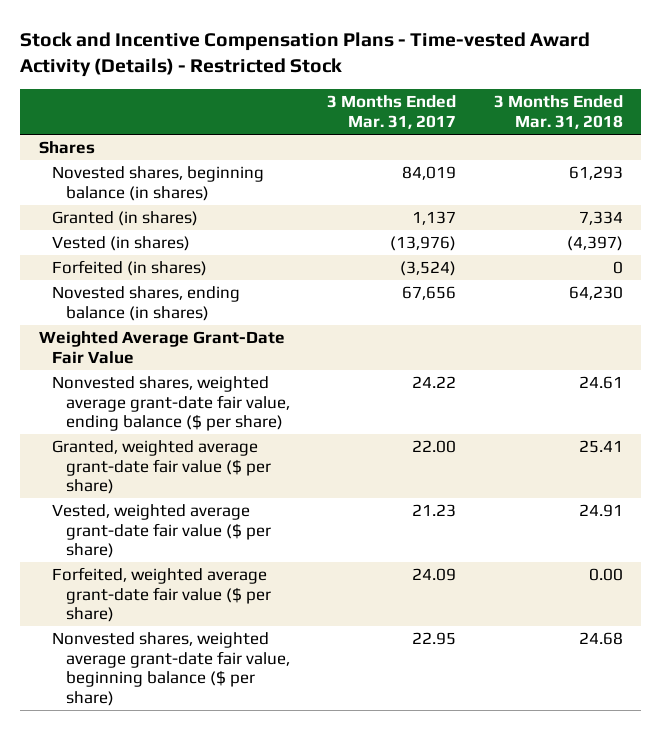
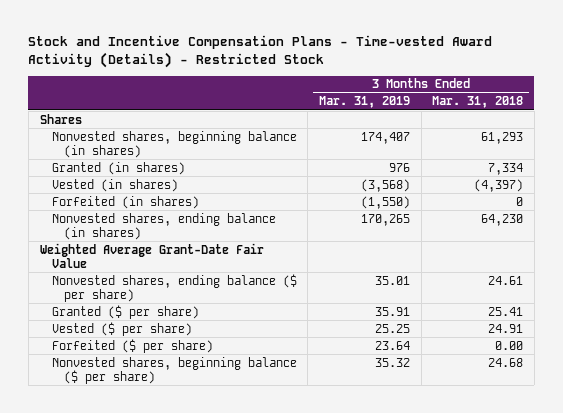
[327,95,457,129] 3 Months Ended Mar. 31, 2017 -> none
none -> [318,96,410,109] Mar. 31, 2019
[52,166,265,201] Novested shares, beginning balance (in shares) -> [51,130,297,158] Nonvested shares, beginning balance (in shares)
[52,286,241,321] Novested shares, ending balance (in shares) -> [51,212,276,240] Nonvested shares, ending balance (in shares)
[52,376,290,432] Nonvested shares, weighted average grant-date fair value, ending balance ($ per share) -> [51,273,297,302] Nonvested shares, ending balance ($ per share)
[52,440,271,495] Granted, weighted average grant-date fair value ($ per share) -> [51,304,199,319] Granted ($ per share)
[52,504,271,559] Vested, weighted average grant-date fair value ($ per share) -> [51,321,192,336] Vested ($ per share)
[52,567,271,623] Forfeited, weighted average grant-date fair value ($ per share) -> [51,338,213,353] Forfeited ($ per share)
[52,632,290,706] Nonvested shares, weighted average grant-date fair value, beginning balance ($ per share) -> [51,356,297,384] Nonvested shares, beginning balance ($ per share)

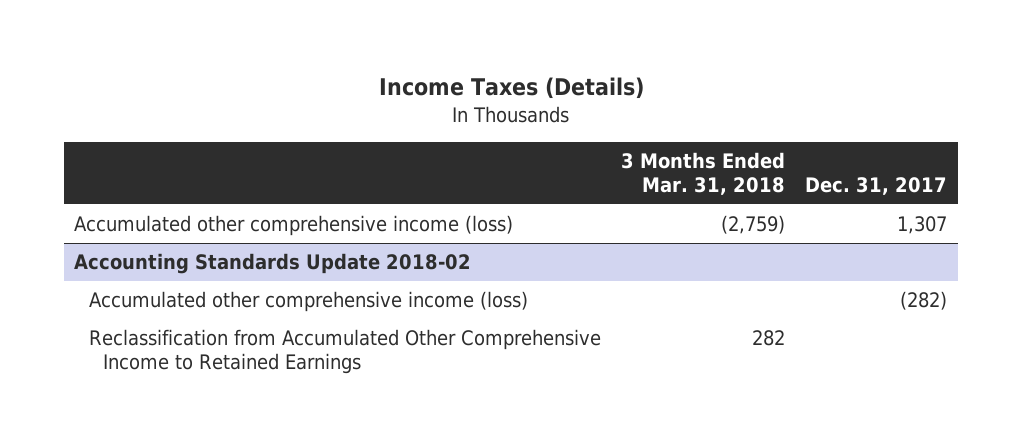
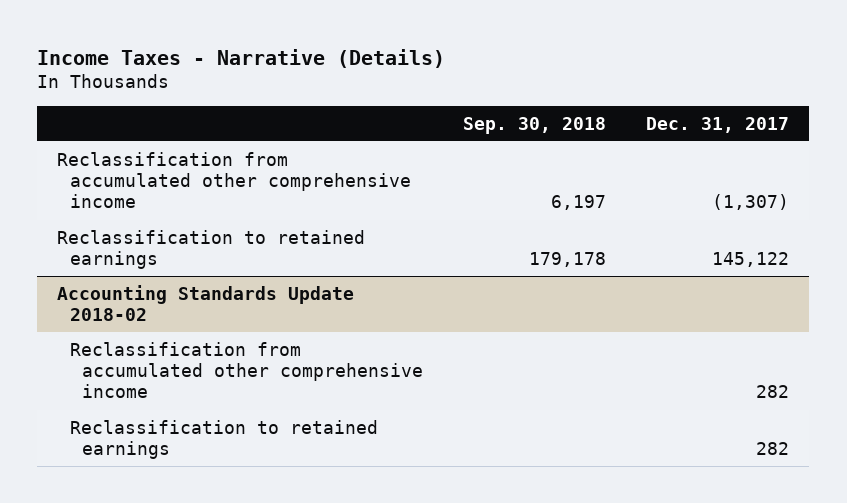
[378,76,644,99] Income Taxes (Details) -> [37,48,446,68] Income Taxes - Narrative (Details)
[621,152,786,196] 3 Months Ended Mar. 31, 2018 -> none
none -> [463,116,607,134] Sep. 30, 2018
[73,215,513,237] Accumulated other comprehensive income (loss) -> [57,151,411,209] Reclassification from accumulated other comprehensive income
[897,216,948,235] 1,307 -> [712,194,790,211] (1,307)
none -> [57,229,366,270] Reclassification to retained earnings
[88,329,601,374] Reclassification from Accumulated Other Comprehensive Income to Retained Earnings -> none
[88,291,528,313] Accumulated other comprehensive income (loss) -> [69,341,424,399] Reclassification from accumulated other comprehensive income
[900,291,948,311] (282) -> [756,385,790,399] 282
none -> [69,419,378,460] Reclassification to retained earnings

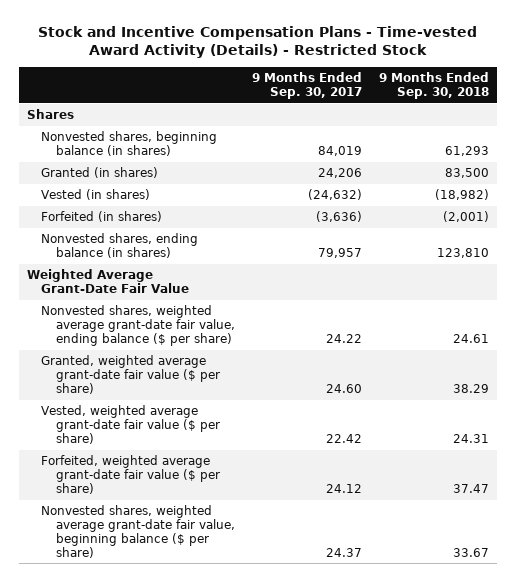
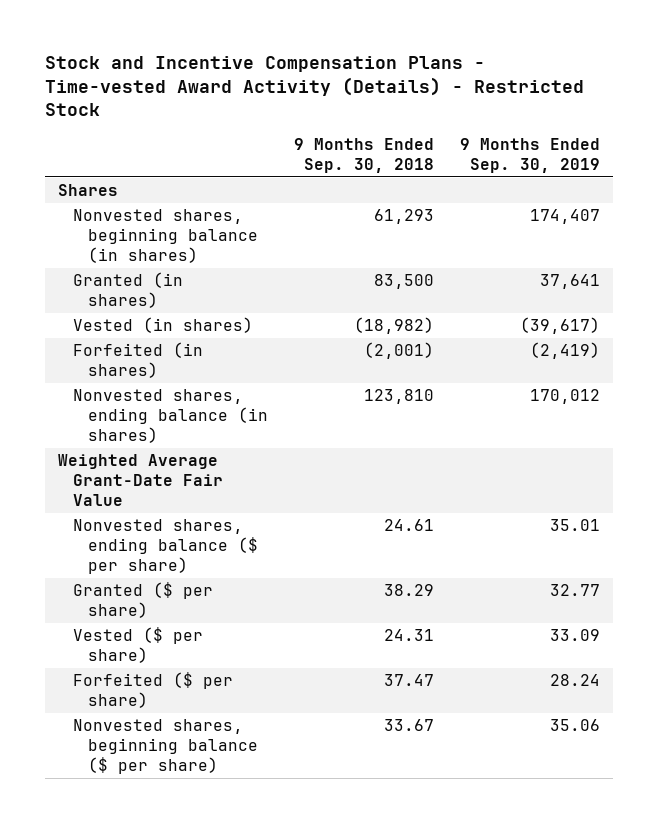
[251,72,362,100] 9 Months Ended Sep. 30, 2017 -> none
none -> [459,137,600,173] 9 Months Ended Sep. 30, 2019
[41,305,235,346] Nonvested shares, weighted average grant-date fair value, ending balance ($ per share) -> [73,519,258,574] Nonvested shares, ending balance ($ per share)
[41,355,220,394] Granted, weighted average grant-date fair value ($ per share) -> [73,582,214,618] Granted ($ per share)
[41,405,220,444] Vested, weighted average grant-date fair value ($ per share) -> [73,627,204,663] Vested ($ per share)
[41,455,220,494] Forfeited, weighted average grant-date fair value ($ per share) -> [73,672,234,708] Forfeited ($ per share)
[41,505,235,558] Nonvested shares, weighted average grant-date fair value, beginning balance ($ per share) -> [73,719,258,774] Nonvested shares, beginning balance ($ per share)

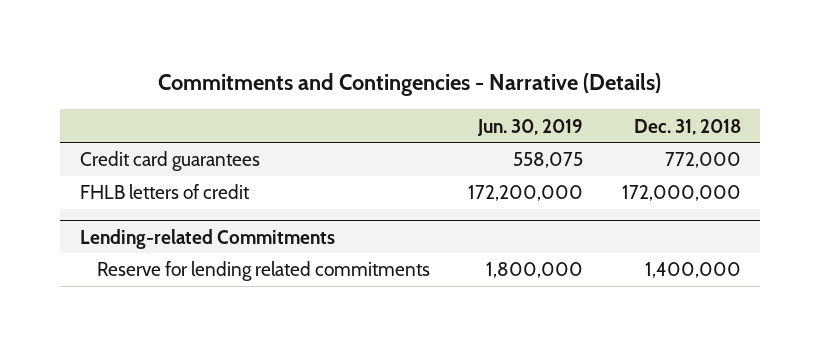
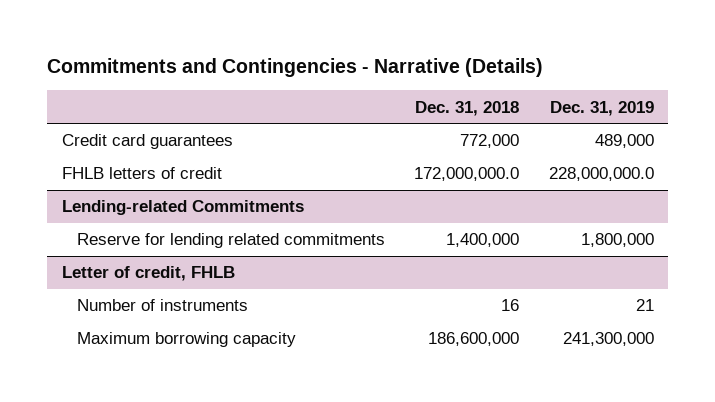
[477,118,584,136] Jun. 30, 2019 -> none
none -> [549,100,654,116] Dec. 31, 2019
[621,185,741,202] 172,000,000 -> [414,167,520,182] 172,000,000.0
none -> [61,266,235,282] Letter of credit, FHLB
none -> [77,299,249,312] Number of instruments
none -> [77,332,297,348] Maximum borrowing capacity

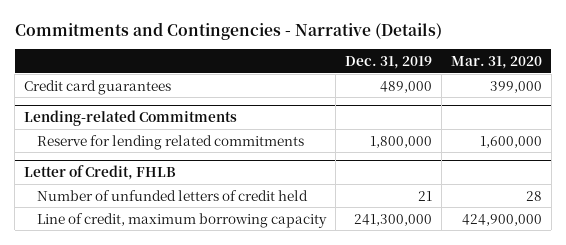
[415,100,520,116] Dec. 31, 2018 -> none
none -> [450,55,542,69] Mar. 31, 2020
[61,167,222,180] FHLB letters of credit -> none
[61,266,235,282] Letter of credit, FHLB -> [24,165,177,181] Letter of Credit, FHLB
[77,299,249,312] Number of instruments -> [37,189,309,201] Number of unfunded letters of credit held
[77,332,297,348] Maximum borrowing capacity -> [37,212,328,228] Line of credit, maximum borrowing capacity

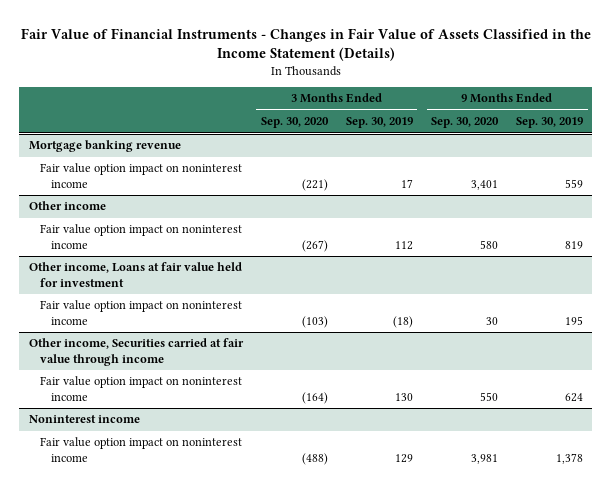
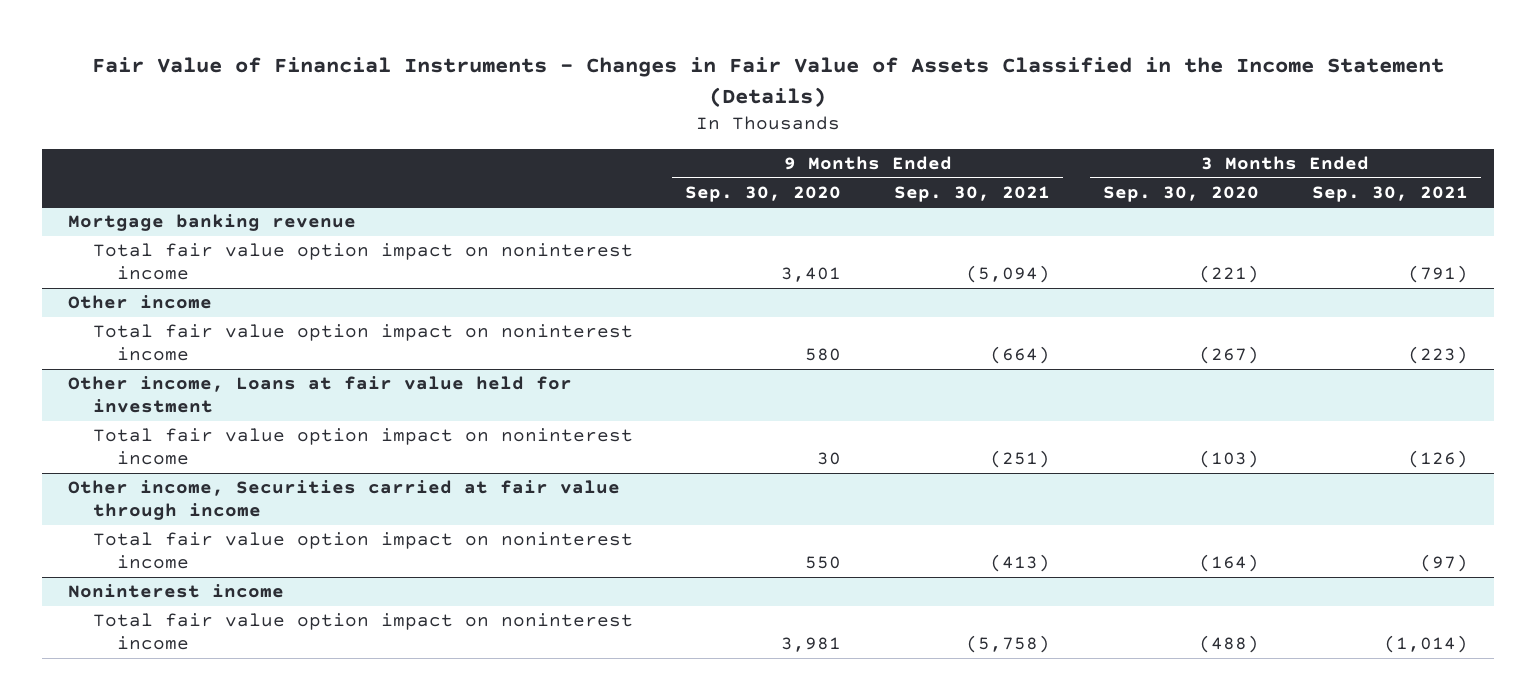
[345,117,413,129] Sep. 30, 2019 -> none
[516,117,584,129] Sep. 30, 2019 -> none
none -> [894,185,1051,202] Sep. 30, 2021
none -> [1311,185,1468,202] Sep. 30, 2021
[39,163,242,188] Fair value option impact on noninterest income -> [92,243,633,281] Total fair value option impact on noninterest income
[39,224,242,249] Fair value option impact on noninterest income -> [92,324,633,362] Total fair value option impact on noninterest income
[39,300,242,325] Fair value option impact on noninterest income -> [92,428,633,466] Total fair value option impact on noninterest income
[39,376,242,401] Fair value option impact on noninterest income -> [92,532,633,570] Total fair value option impact on noninterest income
[39,437,242,462] Fair value option impact on noninterest income -> [92,613,633,651] Total fair value option impact on noninterest income

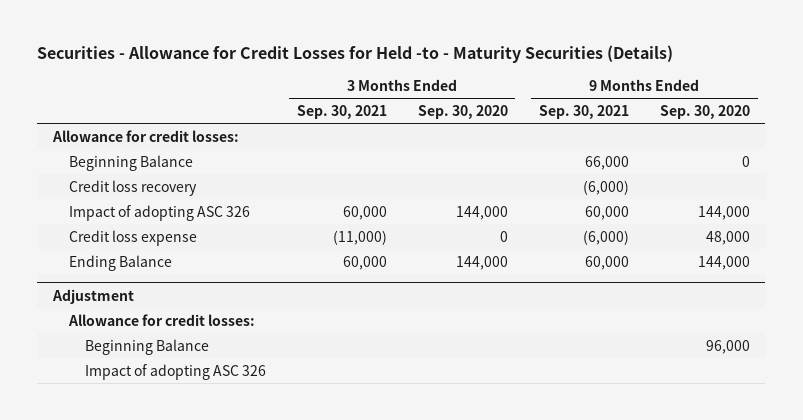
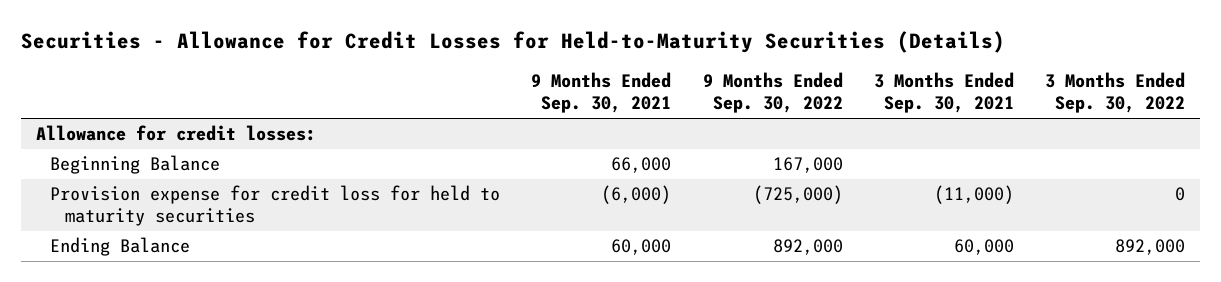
[37,44,674,63] Securities - Allowance for Credit Losses for Held -to - Maturity Securities (Details) -> [20,31,1005,54] Securities - Allowance for Credit Losses for Held-to-Maturity Securities (Details)
[417,104,508,119] Sep. 30, 2020 -> none
[659,104,750,119] Sep. 30, 2020 -> none
none -> [702,72,843,114] 9 Months Ended Sep. 30, 2022
none -> [1044,72,1185,114] 3 Months Ended Sep. 30, 2022
[68,179,197,196] Credit loss recovery -> none
[68,204,250,221] Impact of adopting ASC 326 -> none
[68,229,197,246] Credit loss expense -> [50,185,501,227] Provision expense for credit loss for held to maturity securities
[51,288,134,304] Adjustment -> none
[67,313,255,326] Allowance for credit losses: -> none
[84,338,209,355] Beginning Balance -> none
[84,363,266,380] Impact of adopting ASC 326 -> none

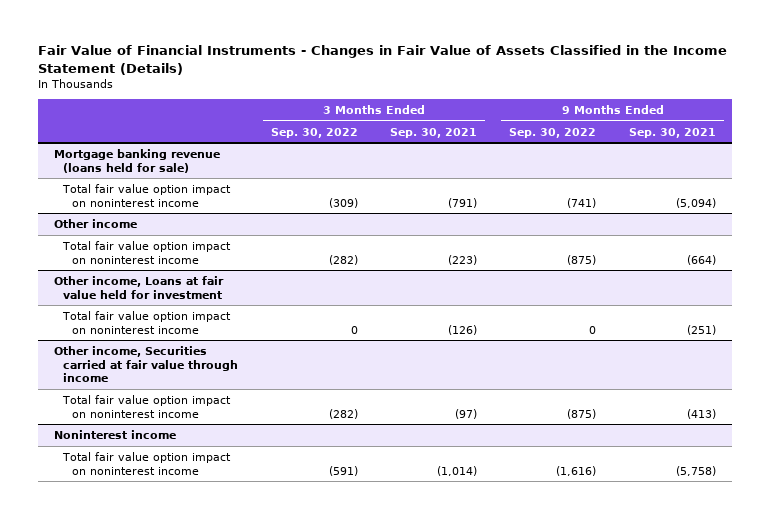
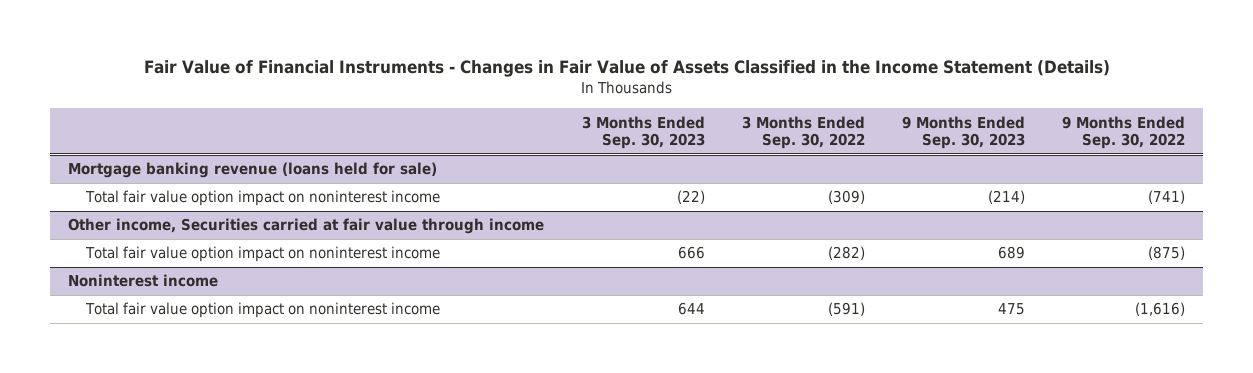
[390,127,478,138] Sep. 30, 2021 -> none
[628,127,716,138] Sep. 30, 2021 -> none
none -> [581,115,705,150] 3 Months Ended Sep. 30, 2023
none -> [901,115,1025,150] 9 Months Ended Sep. 30, 2023
[54,218,138,228] Other income -> none
[62,240,232,264] Total fair value option impact on noninterest income -> none
[54,275,225,299] Other income, Loans at fair value held for investment -> none
[62,310,232,334] Total fair value option impact on noninterest income -> none

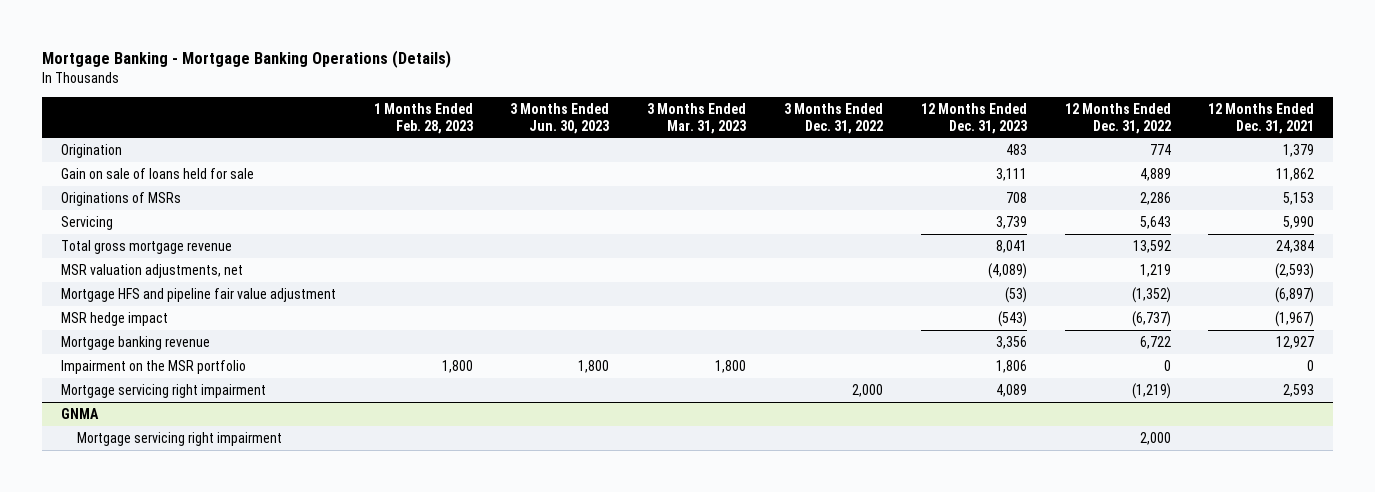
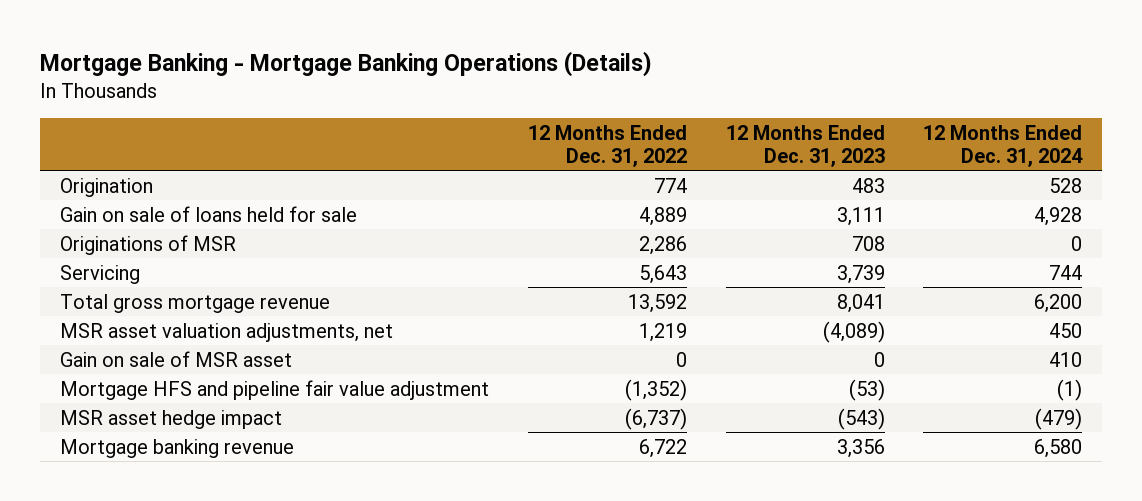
[373,102,473,134] 1 Months Ended Feb. 28, 2023 -> none
[510,102,610,134] 3 Months Ended Jun. 30, 2023 -> none
[647,102,747,134] 3 Months Ended Mar. 31, 2023 -> none
[784,102,884,134] 3 Months Ended Dec. 31, 2022 -> none
[1208,102,1315,134] 12 Months Ended Dec. 31, 2021 -> none
none -> [923,124,1084,168] 12 Months Ended Dec. 31, 2024
[60,191,181,206] Originations of MSRs -> [59,234,236,255] Originations of MSR
[60,263,243,278] MSR valuation adjustments, net -> [59,322,393,342] MSR asset valuation adjustments, net
none -> [59,350,292,367] Gain on sale of MSR asset
[60,311,168,326] MSR hedge impact -> [59,409,282,429] MSR asset hedge impact
[60,359,246,374] Impairment on the MSR portfolio -> none
[60,383,266,398] Mortgage servicing right impairment -> none
[60,407,99,419] GNMA -> none
[77,431,283,446] Mortgage servicing right impairment -> none

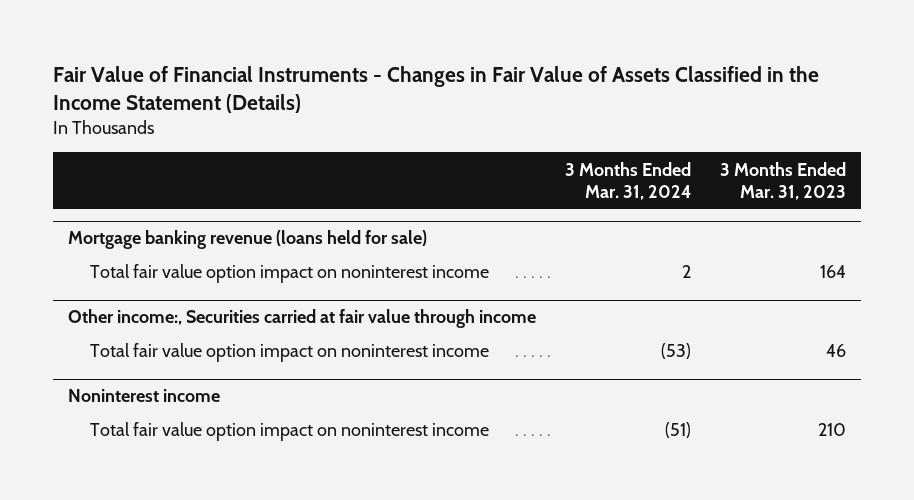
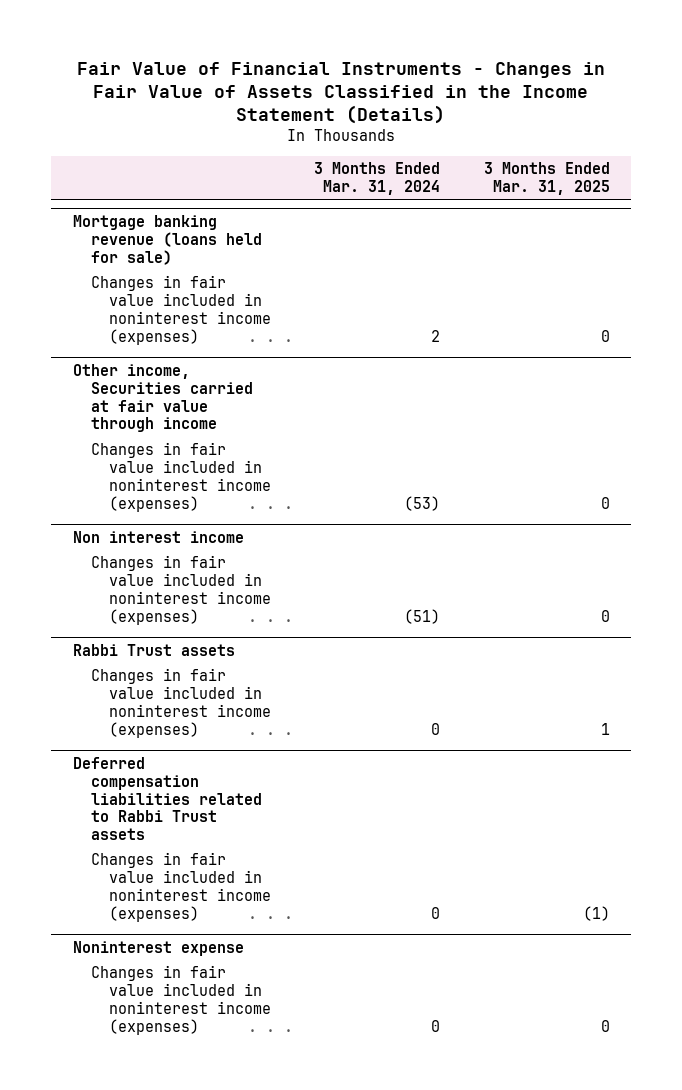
[720,161,847,201] 3 Months Ended Mar. 31, 2023 -> none
none -> [483,162,610,196] 3 Months Ended Mar. 31, 2025
[90,264,490,284] Total fair value option impact on noninterest income -> [91,275,272,345] Changes in fair value included in noninterest income (expenses)
[67,309,536,329] Other income:, Securities carried at fair value through income -> [72,364,254,433] Other income, Securities carried at fair value through income
[90,343,490,363] Total fair value option impact on noninterest income -> [91,442,272,512] Changes in fair value included in noninterest income (expenses)
[67,389,220,403] Noninterest income -> [72,531,244,544] Non interest income
[90,422,490,442] Total fair value option impact on noninterest income -> [91,555,272,625] Changes in fair value included in noninterest income (expenses)
none -> [72,644,235,657] Rabbi Trust assets
none -> [91,668,272,738] Changes in fair value included in noninterest income (expenses)
none -> [72,757,263,841] Deferred compensation liabilities related to Rabbi Trust assets
none -> [91,852,272,922] Changes in fair value included in noninterest income (expenses)
none -> [72,941,244,957] Noninterest expense
none -> [91,965,272,1035] Changes in fair value included in noninterest income (expenses)

